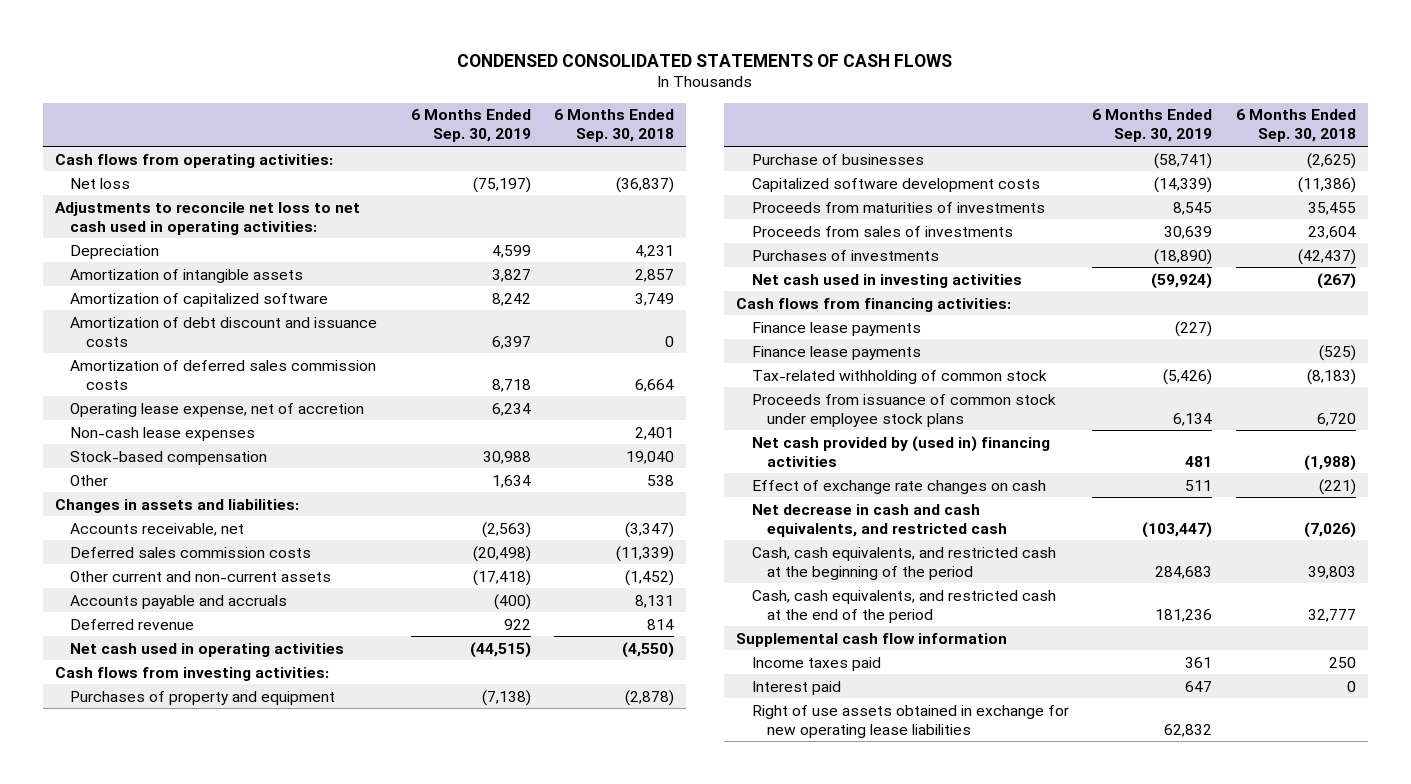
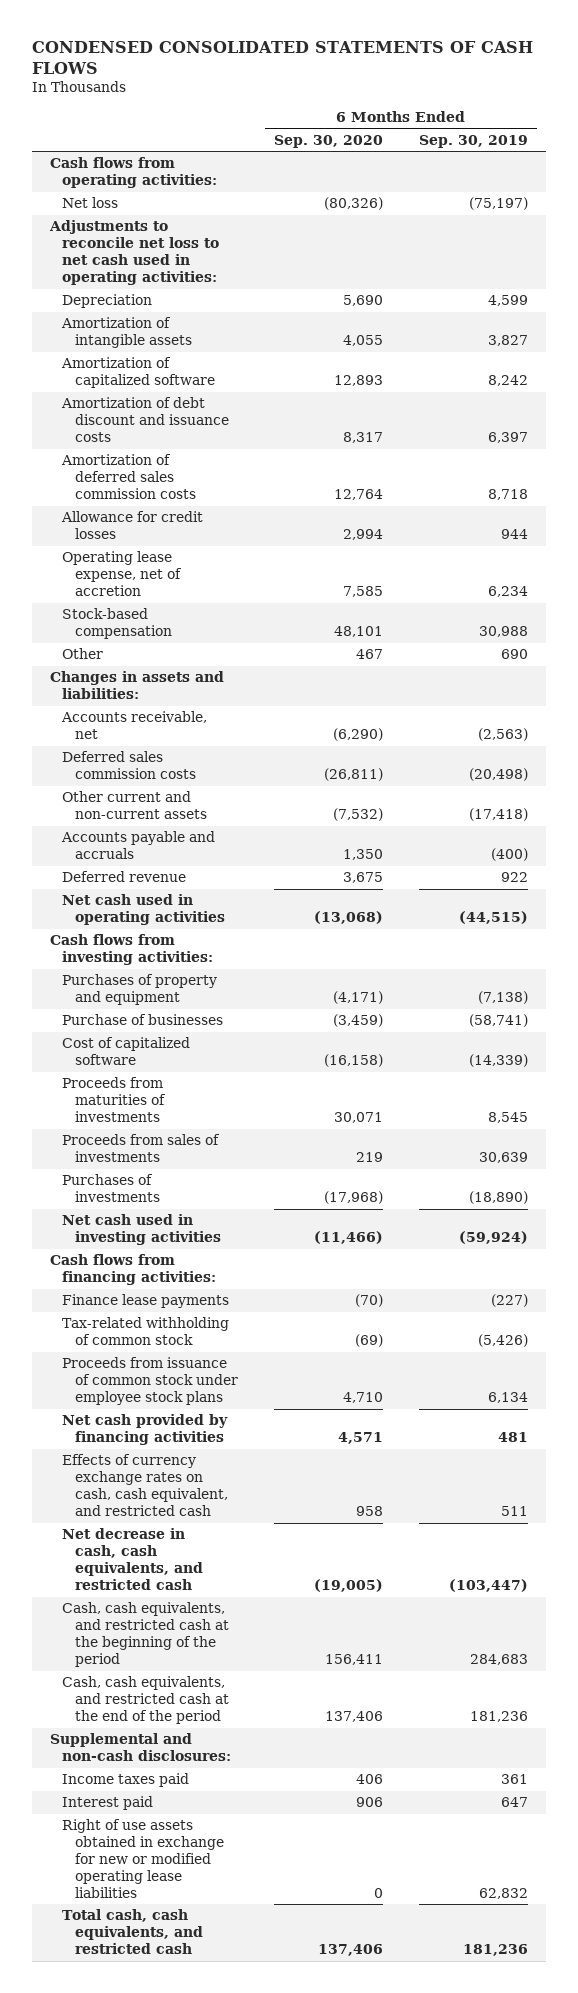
[554,109,675,143] 6 Months Ended Sep. 30, 2018 -> none
none -> [274,134,384,148] Sep. 30, 2020
none -> [61,511,204,540] Allowance for credit losses
[70,426,256,441] Non-cash lease expenses -> none
[491,474,531,488] 1,634 -> [501,649,529,660] 690
[751,177,1040,192] Capitalized software development costs -> [62,1037,191,1066] Cost of capitalized software
[751,345,921,360] Finance lease payments -> none
[751,435,1050,467] Net cash provided by (used in) financing activities -> [62,1414,229,1446] Net cash provided by financing activities
[751,479,1046,494] Effect of exchange rate changes on cash -> [62,1454,229,1517] Effects of currency exchange rates on cash, cash equivalent, and restricted cash
[751,503,1008,537] Net decrease in cash and cash equivalents, and restricted cash -> [62,1528,204,1591] Net decrease in cash, cash equivalents, and restricted cash
[736,632,1008,647] Supplemental cash flow information -> [49,1733,232,1762] Supplemental and non-cash disclosures:
[751,704,1069,738] Right of use assets obtained in exchange for new operating lease liabilities -> [62,1819,225,1899] Right of use assets obtained in exchange for new or modified operating lease liabilities
none -> [62,1909,204,1955] Total cash, cash equivalents, and restricted cash

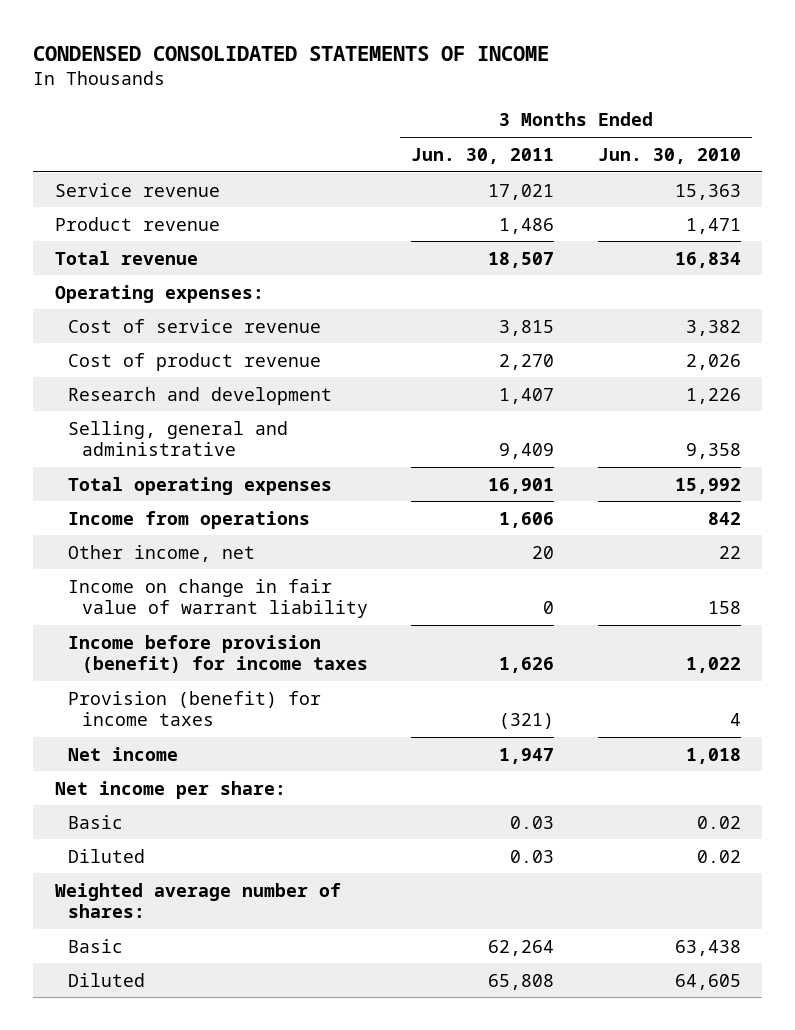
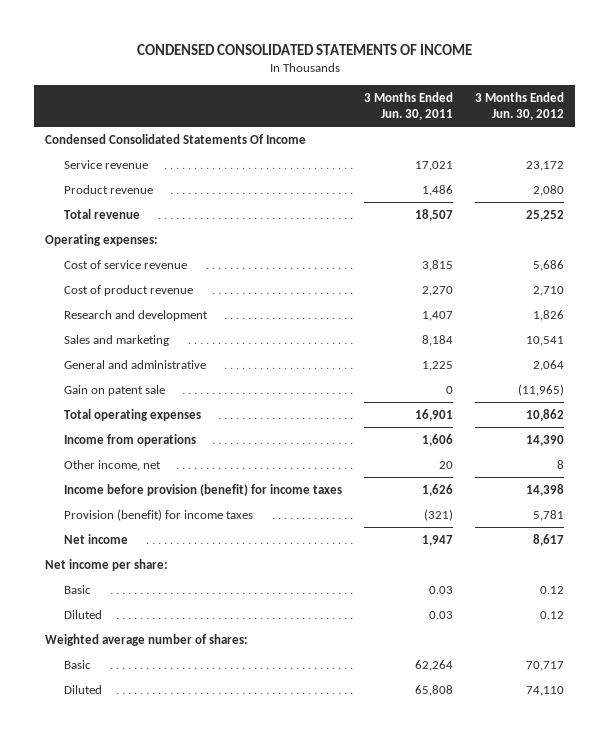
[597,147,741,164] Jun. 30, 2010 -> none
none -> [474,92,564,120] 3 Months Ended Jun. 30, 2012
none -> [45,133,307,144] Condensed Consolidated Statements Of Income
none -> [63,334,169,346] Sales and marketing
[68,420,289,457] Selling, general and administrative -> [63,359,206,369] General and administrative
[499,443,555,460] 9,409 -> [421,360,453,371] 1,225
none -> [63,384,165,396] Gain on patent sale
[68,578,368,619] Income on change in fair value of warrant liability -> none

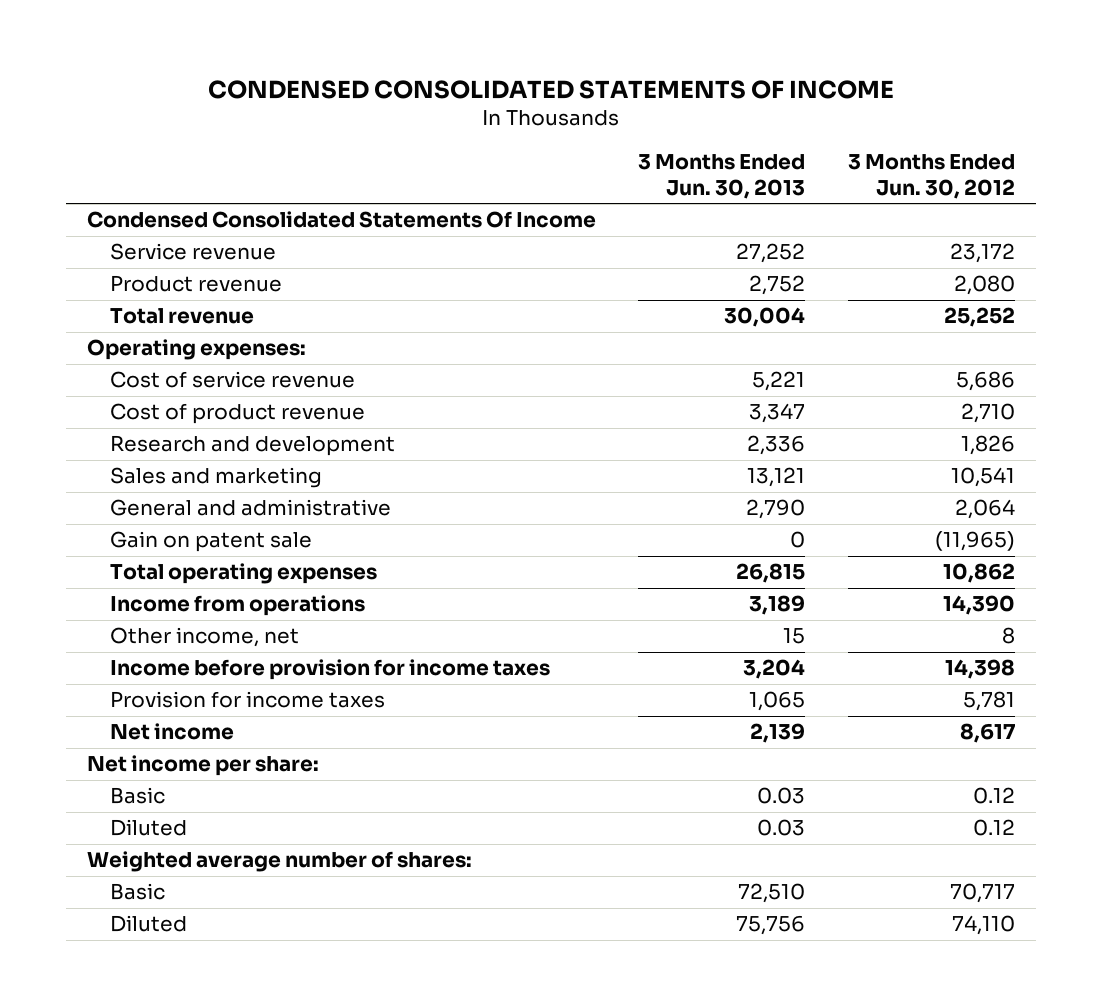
[363,92,453,120] 3 Months Ended Jun. 30, 2011 -> none
none -> [638,154,806,199] 3 Months Ended Jun. 30, 2013
[63,483,342,496] Income before provision (benefit) for income taxes -> [110,659,551,681] Income before provision for income taxes
[63,508,253,521] Provision (benefit) for income taxes -> [110,691,386,709] Provision for income taxes

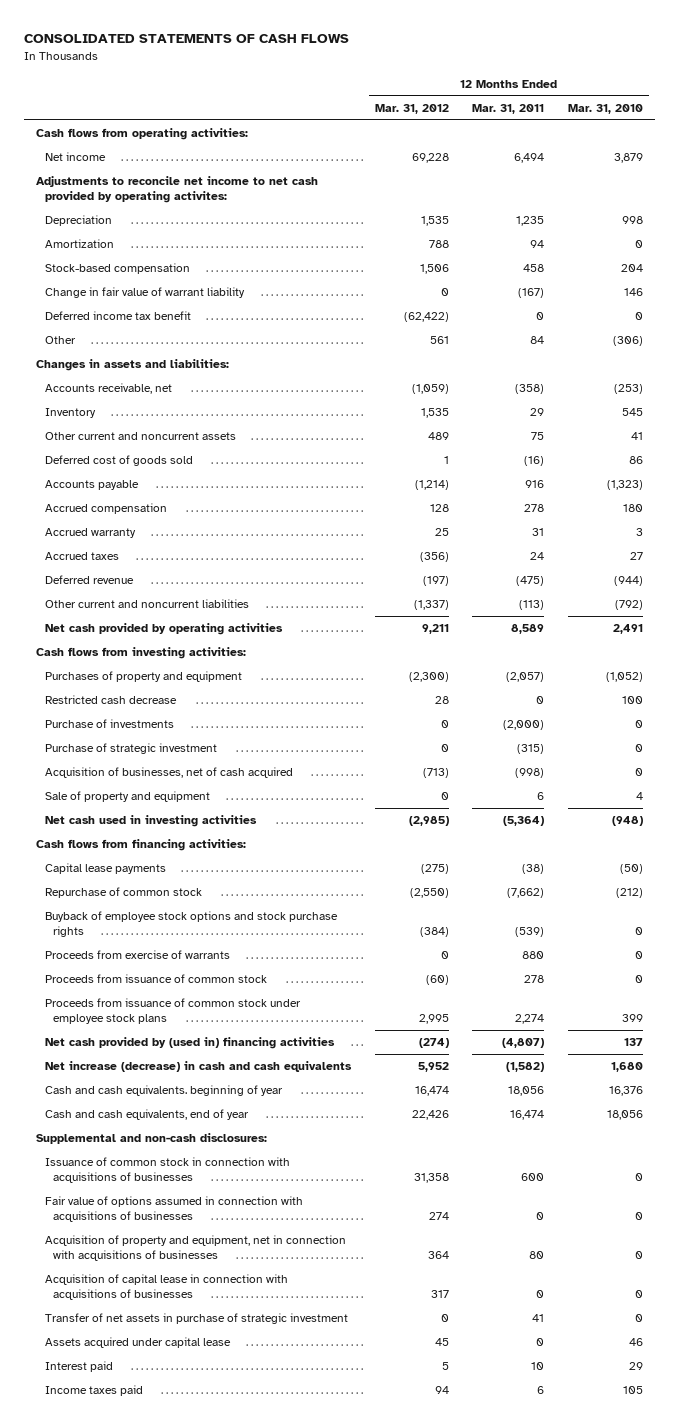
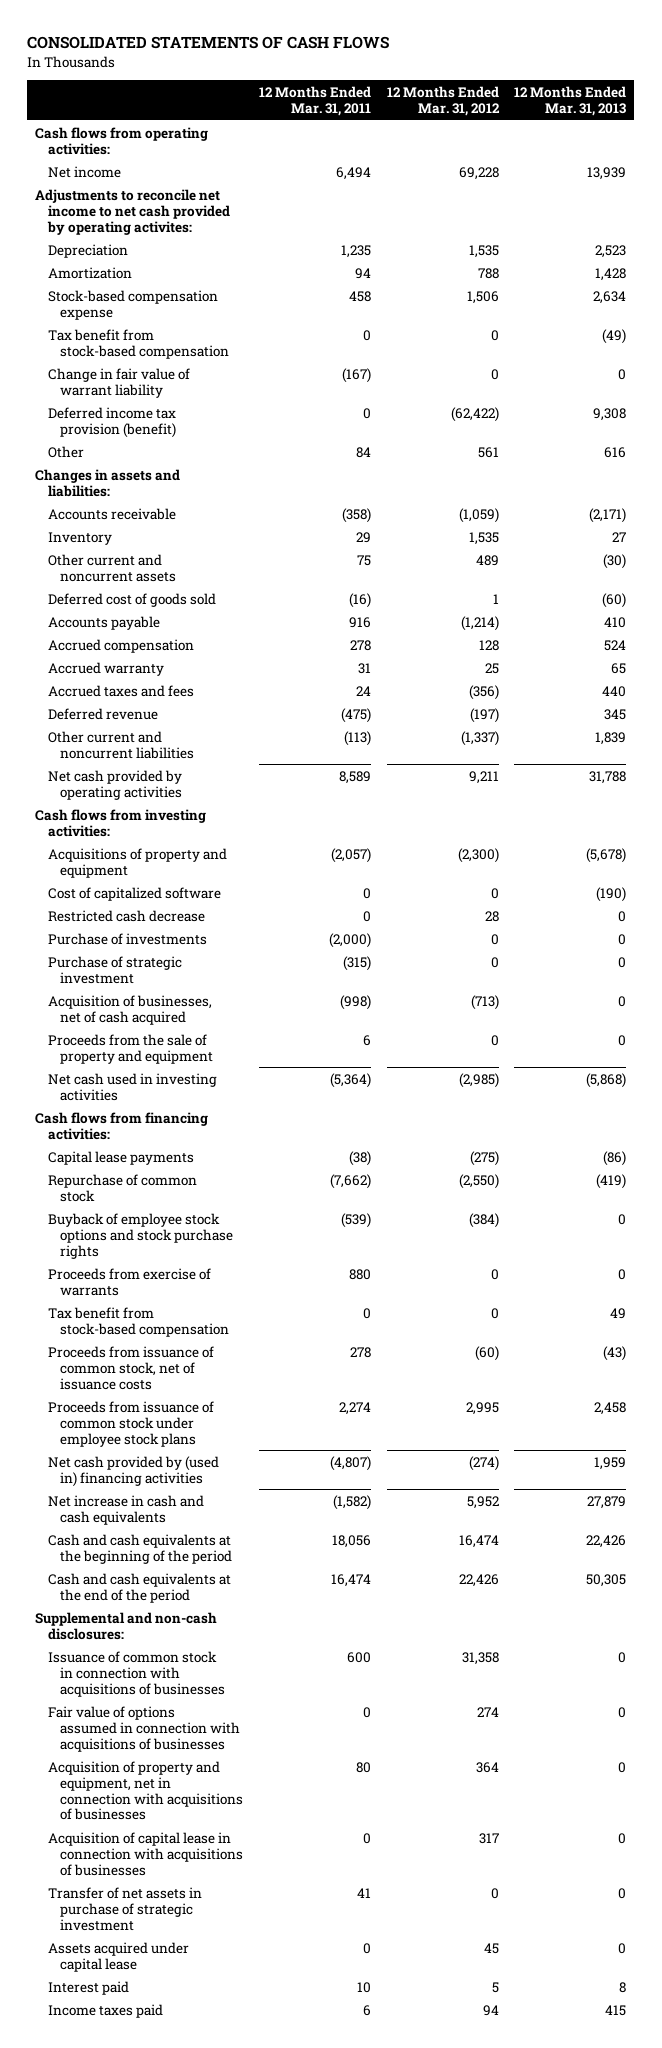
[568,103,644,114] Mar. 31, 2010 -> none
none -> [514,85,627,116] 12 Months Ended Mar. 31, 2013
[44,263,190,275] Stock-based compensation -> [47,289,218,320] Stock-based compensation expense
none -> [47,328,230,359] Tax benefit from stock-based compensation
[44,311,191,321] Deferred income tax benefit -> [47,406,177,438] Deferred income tax provision (benefit)
[44,383,172,395] Accounts receivable, net -> [47,507,176,520] Accounts receivable
[44,552,119,561] Accrued taxes -> [47,684,194,697] Accrued taxes and fees
[44,671,242,683] Purchases of property and equipment -> [47,847,227,878] Acquisitions of property and equipment
none -> [47,886,221,901] Cost of capitalized software
[44,791,210,803] Sale of property and equipment -> [47,1033,214,1064] Proceeds from the sale of property and equipment
none -> [47,1306,230,1337] Tax benefit from stock-based compensation
[44,974,267,984] Proceeds from issuance of common stock -> [47,1345,214,1390] Proceeds from issuance of common stock, net of issuance costs
[44,1061,352,1073] Net increase (decrease) in cash and cash equivalents -> [47,1494,204,1525] Net increase in cash and cash equivalents
[44,1085,283,1097] Cash and cash equivalents. beginning of year -> [47,1533,233,1564] Cash and cash equivalents at the beginning of the period
[44,1109,249,1121] Cash and cash equivalents, end of year -> [47,1572,231,1603] Cash and cash equivalents at the end of the period

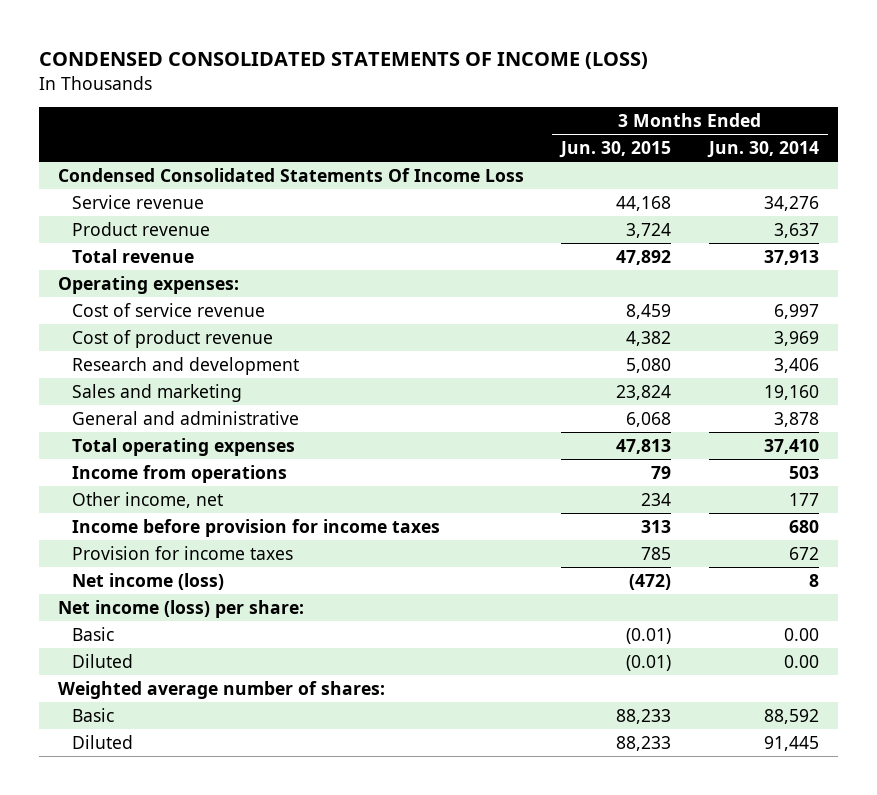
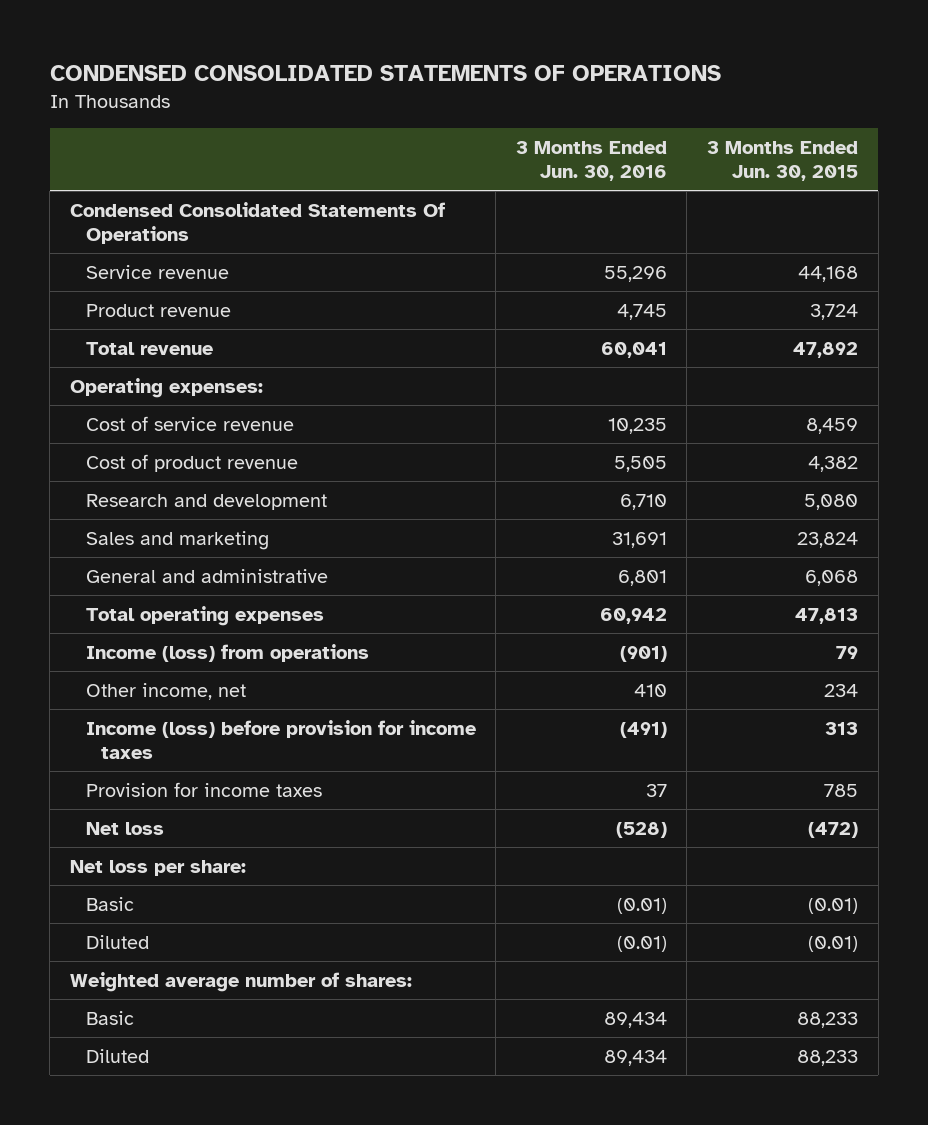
[39,52,649,70] CONDENSED CONSOLIDATED STATEMENTS OF INCOME (LOSS) -> [49,64,721,81] CONDENSED CONSOLIDATED STATEMENTS OF OPERATIONS
[706,141,819,159] Jun. 30, 2014 -> none
none -> [515,140,667,182] 3 Months Ended Jun. 30, 2016
[57,167,524,182] Condensed Consolidated Statements Of Income Loss -> [69,201,445,244] Condensed Consolidated Statements Of Operations
[72,464,288,483] Income from operations -> [85,643,369,662] Income (loss) from operations
[72,518,441,537] Income before provision for income taxes -> [85,719,476,759] Income (loss) before provision for income taxes
[72,572,225,590] Net income (loss) -> [85,821,164,835] Net loss
[57,599,304,618] Net income (loss) per share: -> [69,859,246,876] Net loss per share:

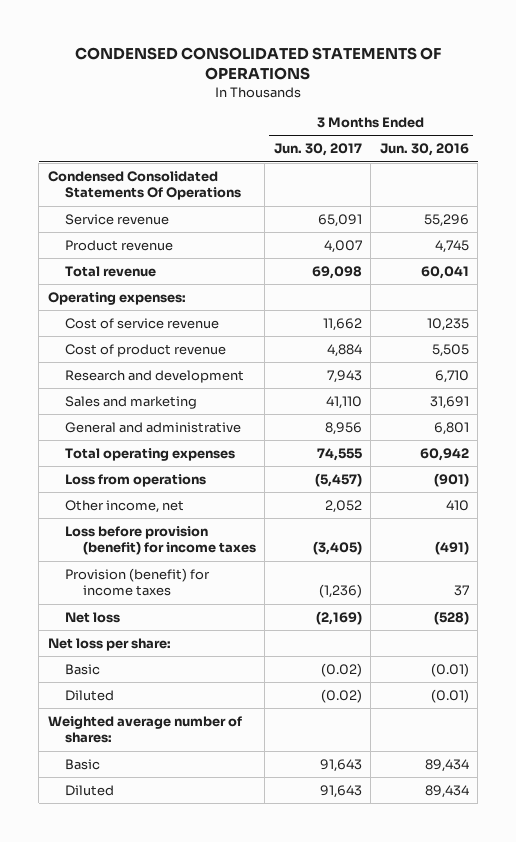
[707,140,859,182] 3 Months Ended Jun. 30, 2015 -> none
none -> [273,143,362,157] Jun. 30, 2017
[85,643,369,662] Income (loss) from operations -> [65,473,207,487] Loss from operations
[85,719,476,759] Income (loss) before provision for income taxes -> [65,525,256,556] Loss before provision (benefit) for income taxes
[85,781,322,797] Provision for income taxes -> [65,567,211,597] Provision (benefit) for income taxes

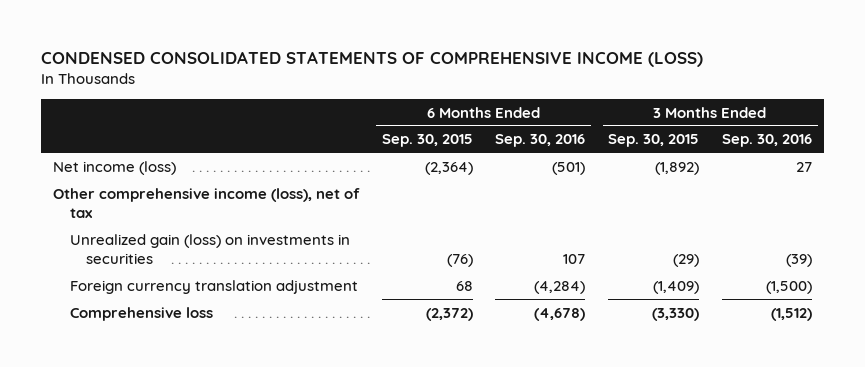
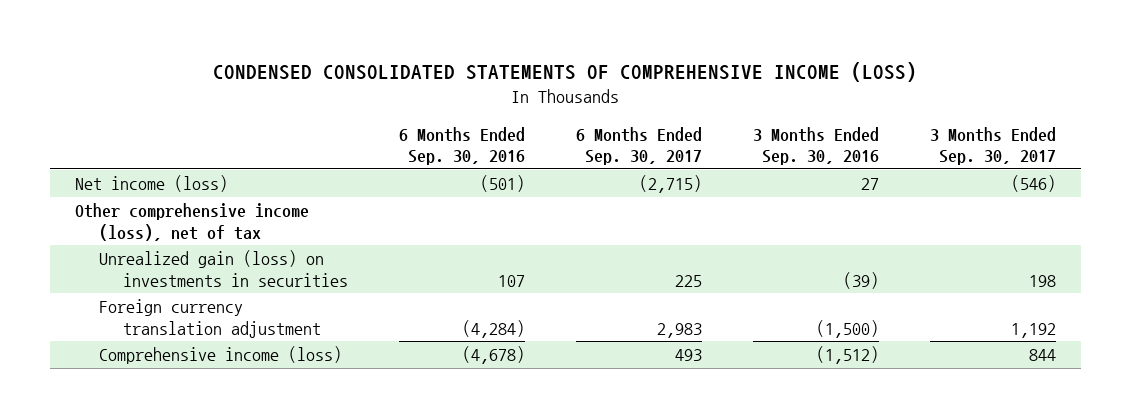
[381,134,473,148] Sep. 30, 2015 -> none
[608,134,700,148] Sep. 30, 2015 -> none
none -> [575,126,702,166] 6 Months Ended Sep. 30, 2017
none -> [929,126,1056,166] 3 Months Ended Sep. 30, 2017
[69,306,213,321] Comprehensive loss -> [99,346,343,365] Comprehensive income (loss)

